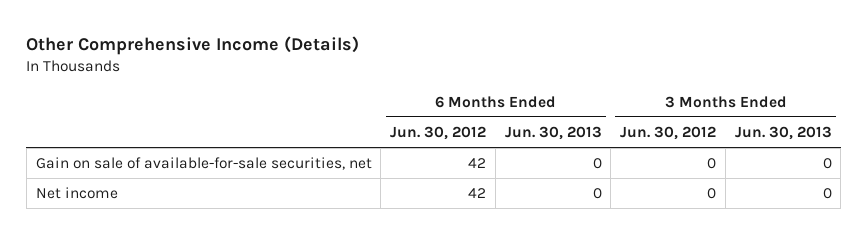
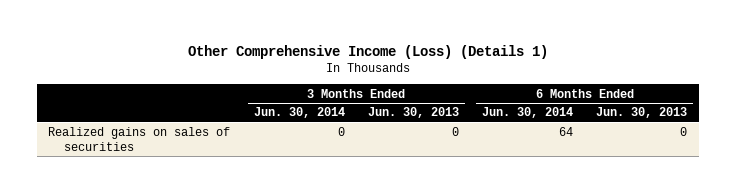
[26,36,360,56] Other Comprehensive Income (Details) -> [187,44,548,59] Other Comprehensive Income (Loss) (Details 1)
[390,125,487,140] Jun. 30, 2012 -> none
[620,125,717,140] Jun. 30, 2012 -> none
none -> [253,107,345,119] Jun. 30, 2014
none -> [482,107,574,119] Jun. 30, 2014
[35,186,118,199] Net income -> none
[35,156,372,170] Gain on sale of available-for-sale securities, net -> [48,127,231,151] Realized gains on sales of securities

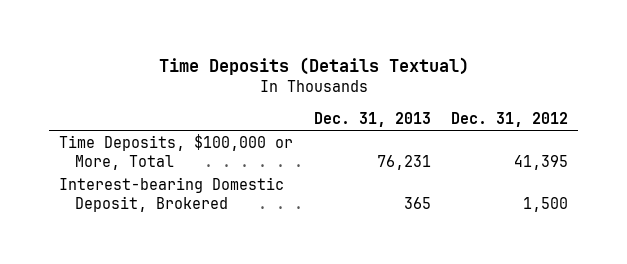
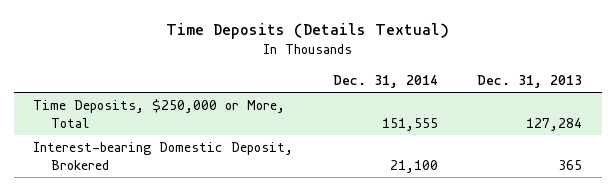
[451,111,569,127] Dec. 31, 2012 -> none
none -> [332,74,438,88] Dec. 31, 2014
[59,134,294,170] Time Deposits, $100,000 or More, Total -> [33,99,286,128] Time Deposits, $250,000 or More, Total
[376,154,431,170] 76,231 -> [525,117,582,131] 127,284

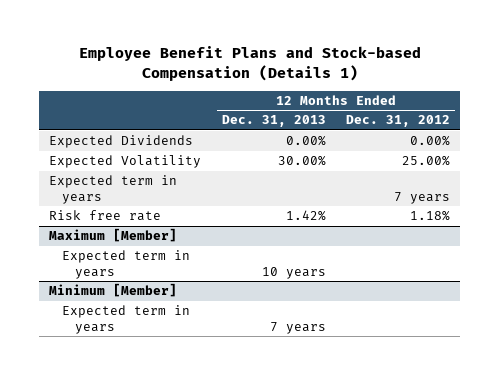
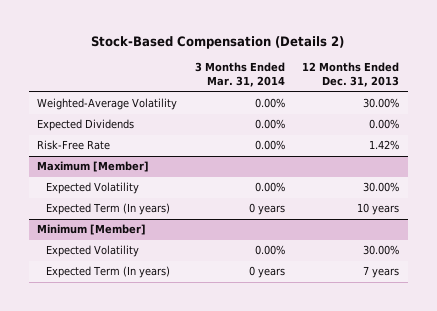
[78,46,421,81] Employee Benefit Plans and Stock-based Compensation (Details 1) -> [91,35,345,49] Stock-Based Compensation (Details 2)
[346,115,451,128] Dec. 31, 2012 -> none
none -> [194,62,285,88] 3 Months Ended Mar. 31, 2014
none -> [37,98,178,111] Weighted-Average Volatility
[49,155,202,169] Expected Volatility -> none
[49,175,178,204] Expected term in years -> none
[49,210,162,222] Risk free rate -> [37,140,111,151] Risk-Free Rate
none -> [46,182,140,195] Expected Volatility
[62,250,191,279] Expected term in years -> [46,203,171,216] Expected Term (In years)
none -> [46,245,140,258] Expected Volatility
[62,305,191,334] Expected term in years -> [46,266,171,279] Expected Term (In years)

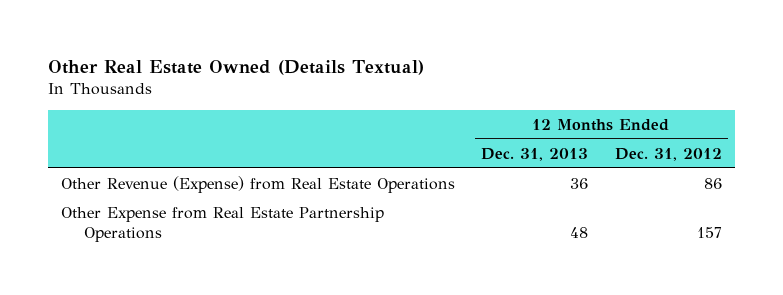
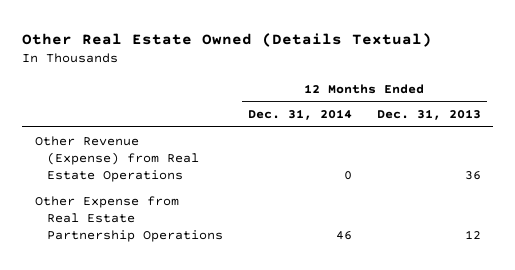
[614,147,722,161] Dec. 31, 2012 -> none
none -> [248,109,353,121] Dec. 31, 2014
[570,227,589,239] 48 -> [464,230,481,240] 12

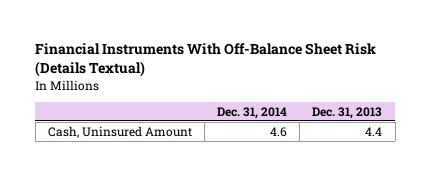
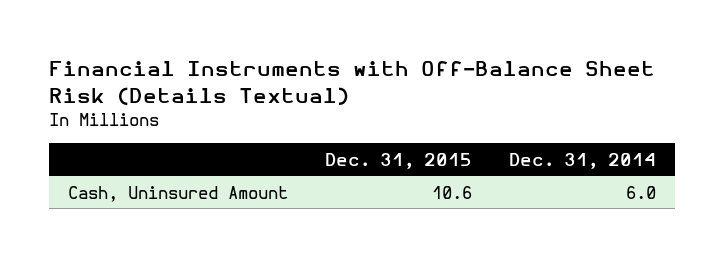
[35,43,377,78] Financial Instruments With Off-Balance Sheet Risk (Details Textual) -> [49,60,656,105] Financial Instruments with Off-Balance Sheet Risk (Details Textual)
[312,106,383,119] Dec. 31, 2013 -> none
none -> [325,152,473,169] Dec. 31, 2015
[270,126,288,137] 4.6 -> [626,185,657,199] 6.0

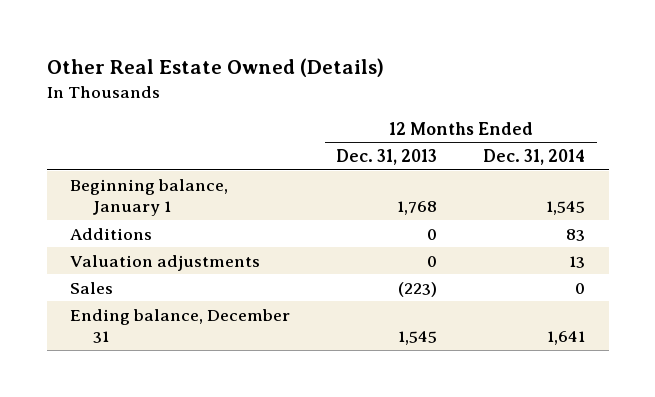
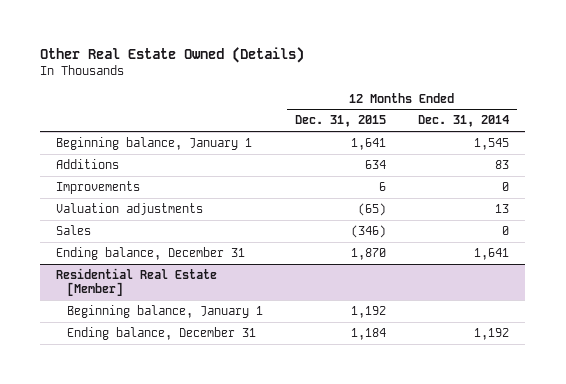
[336,149,438,166] Dec. 31, 2013 -> none
none -> [294,115,386,128] Dec. 31, 2015
none -> [56,181,141,195] Improvements
none -> [56,268,218,297] Residential Real Estate [Member]
none -> [66,305,263,319] Beginning balance, January 1
none -> [66,327,256,341] Ending balance, December 31

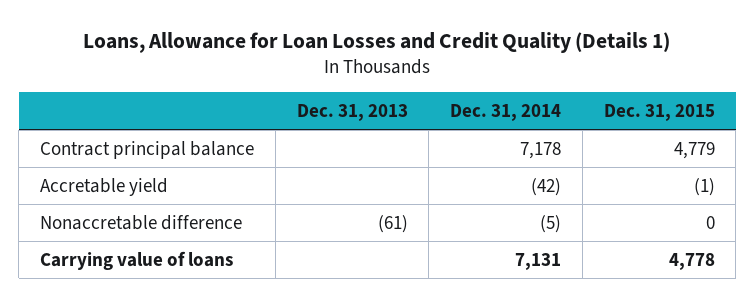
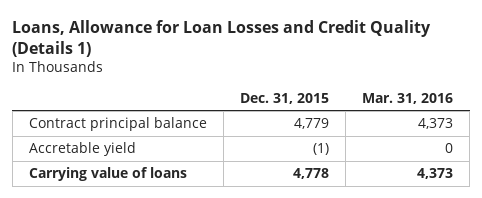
[296,103,408,121] Dec. 31, 2013 -> none
[450,103,562,121] Dec. 31, 2014 -> none
none -> [362,92,454,104] Mar. 31, 2016
[39,214,242,230] Nonaccretable difference -> none

